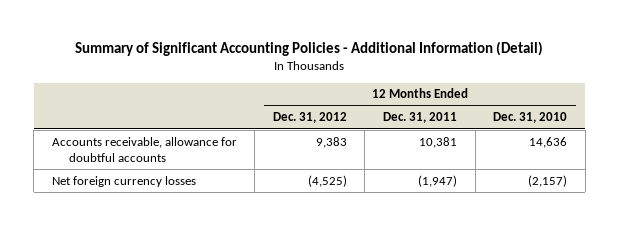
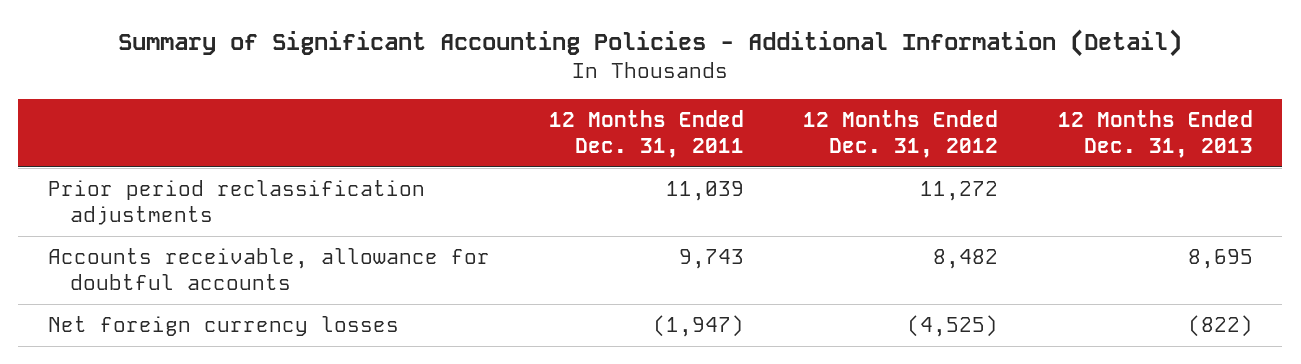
[493,112,568,124] Dec. 31, 2010 -> none
none -> [1057,109,1253,158] 12 Months Ended Dec. 31, 2013
none -> [47,180,425,226] Prior period reclassification adjustments
[315,136,347,148] 9,383 -> [933,249,999,270] 8,482
[418,136,457,148] 10,381 -> [679,249,745,270] 9,743

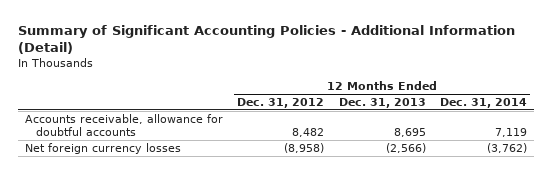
[549,109,745,158] 12 Months Ended Dec. 31, 2011 -> none
none -> [439,97,527,108] Dec. 31, 2014
[47,180,425,226] Prior period reclassification adjustments -> none
[907,315,999,338] (4,525) -> [284,142,325,153] (8,958)
[1187,315,1253,338] (822) -> [385,142,426,153] (2,566)

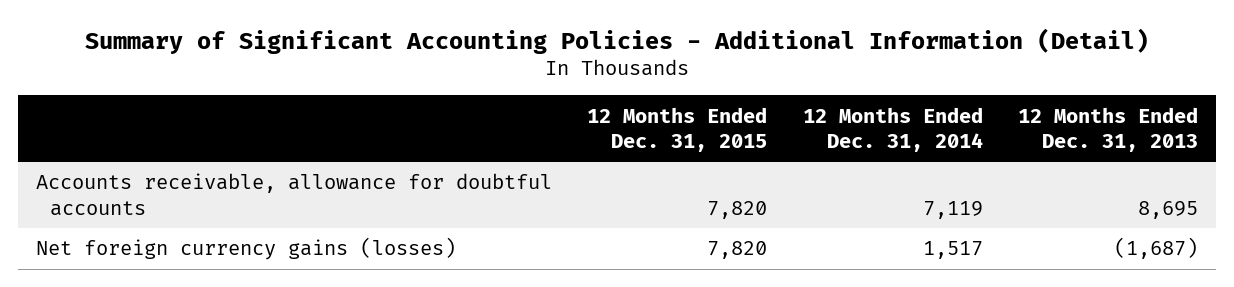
[237,97,325,108] Dec. 31, 2012 -> none
none -> [587,106,768,152] 12 Months Ended Dec. 31, 2015
[25,142,182,154] Net foreign currency losses -> [35,237,456,261] Net foreign currency gains (losses)
[385,142,426,153] (2,566) -> [1114,237,1199,260] (1,687)
[486,142,527,153] (3,762) -> [922,241,983,260] 1,517

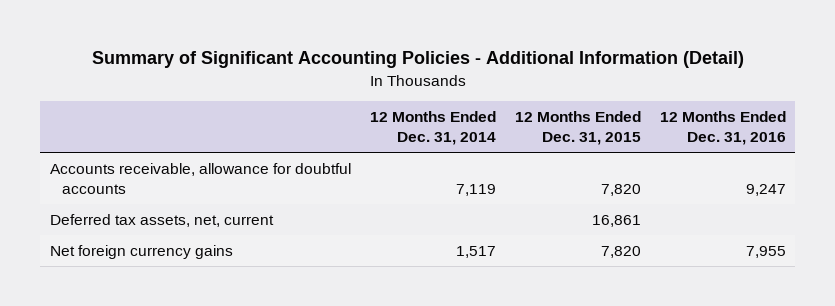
[1018,106,1199,152] 12 Months Ended Dec. 31, 2013 -> none
none -> [659,111,786,145] 12 Months Ended Dec. 31, 2016
none -> [49,213,274,227] Deferred tax assets, net, current
[35,237,456,261] Net foreign currency gains (losses) -> [49,244,233,259] Net foreign currency gains

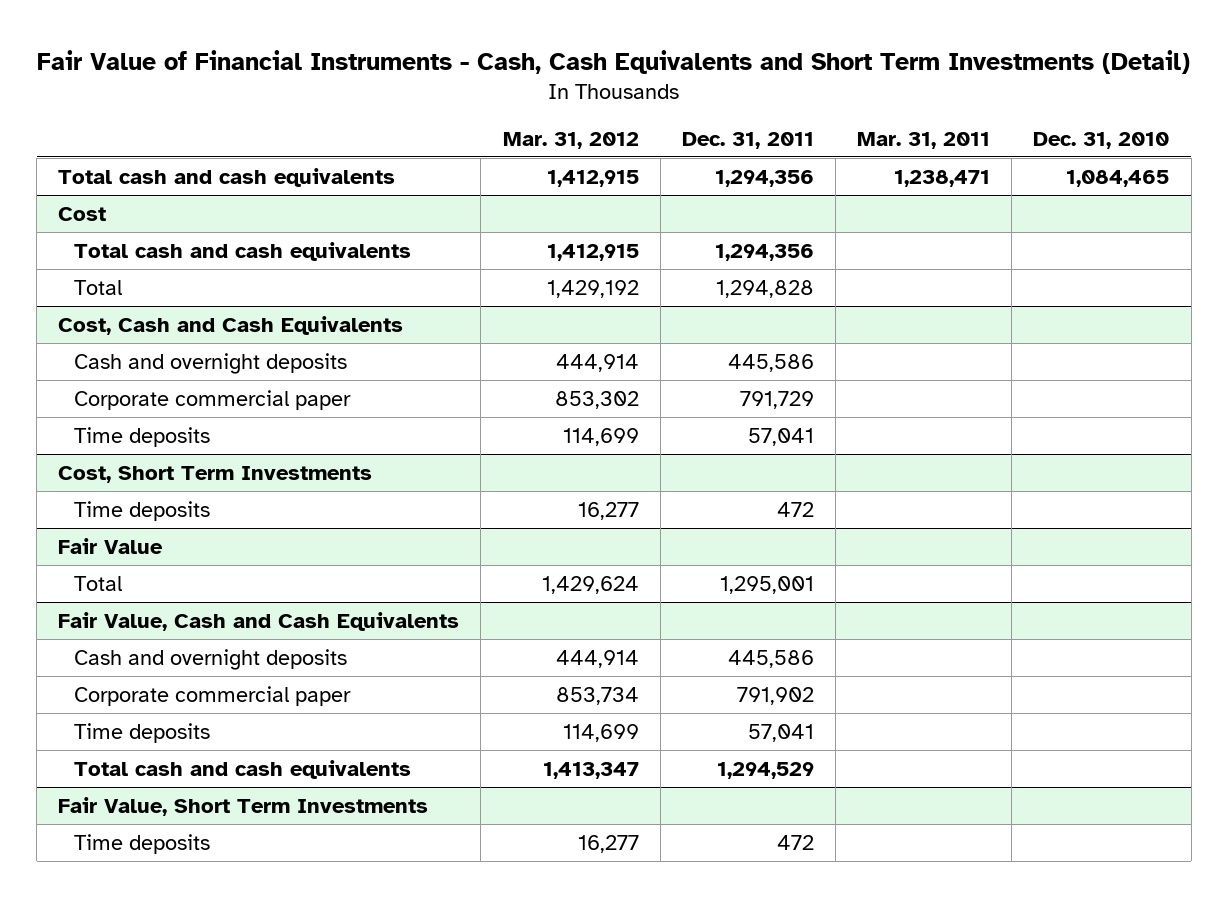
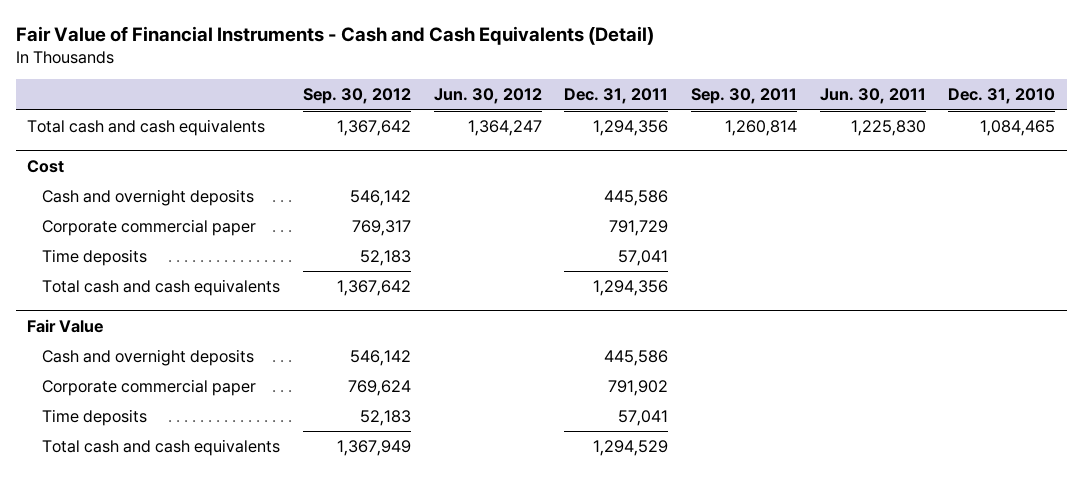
[36,49,1190,74] Fair Value of Financial Instruments - Cash, Cash Equivalents and Short Term Investments (Detail) -> [15,25,654,45] Fair Value of Financial Instruments - Cash and Cash Equivalents (Detail)
[502,131,639,149] Mar. 31, 2012 -> none
[857,131,991,149] Mar. 31, 2011 -> none
none -> [302,88,411,105] Sep. 30, 2012
none -> [433,88,542,105] Jun. 30, 2012
none -> [690,88,797,105] Sep. 30, 2011
none -> [819,88,926,105] Jun. 30, 2011
[74,279,123,295] Total -> none
[58,315,404,335] Cost, Cash and Cash Equivalents -> none
[58,465,373,483] Cost, Short Term Investments -> none
[74,500,211,521] Time deposits -> none
[74,241,412,261] Total cash and cash equivalents -> [42,278,281,296] Total cash and cash equivalents
[74,575,123,591] Total -> none
[58,611,460,631] Fair Value, Cash and Cash Equivalents -> none
[58,796,429,816] Fair Value, Short Term Investments -> none
[74,833,211,854] Time deposits -> none

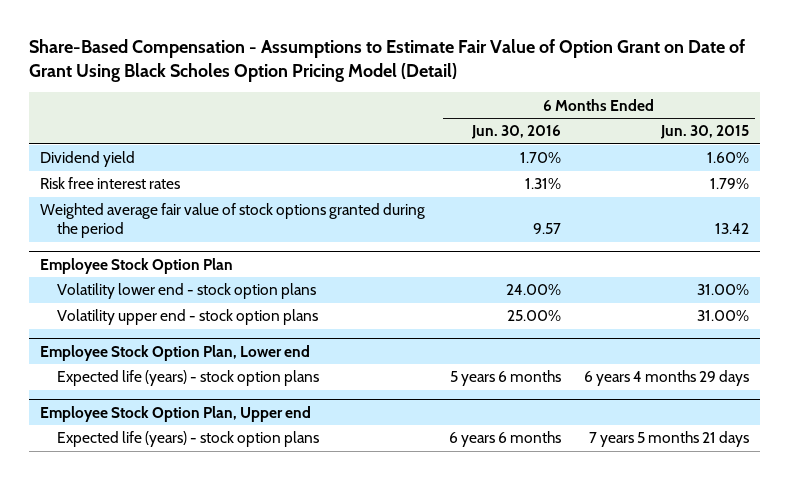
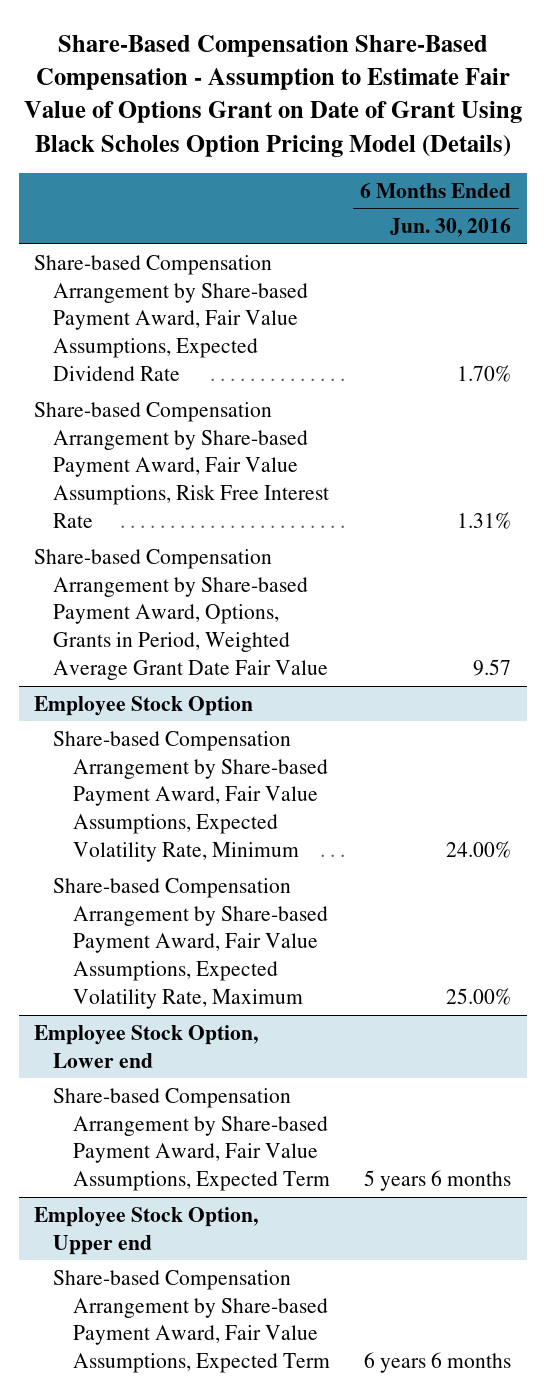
[28,38,745,82] Share-Based Compensation - Assumptions to Estimate Fair Value of Option Grant on Date of Grant Using Black Scholes Option Pricing Model (Detail) -> [23,34,522,157] Share-Based Compensation Share-Based Compensation - Assumption to Estimate Fair Value of Options Grant on Date of Grant Using Black Scholes Option Pricing Model (Details)
[659,125,749,140] Jun. 30, 2015 -> none
[40,151,136,168] Dividend yield -> [33,254,309,382] Share-based Compensation Arrangement by Share-based Payment Award, Fair Value Assumptions, Expected Dividend Rate
[40,177,181,190] Risk free interest rates -> [33,401,330,529] Share-based Compensation Arrangement by Share-based Payment Award, Fair Value Assumptions, Risk Free Interest Rate
[40,203,426,239] Weighted average fair value of stock options granted during the period -> [33,548,329,681] Share-based Compensation Arrangement by Share-based Payment Award, Options, Grants in Period, Weighted Average Grant Date Fair Value
[40,257,234,274] Employee Stock Option Plan -> [33,695,253,716] Employee Stock Option
[56,283,316,300] Volatility lower end - stock option plans -> [53,730,329,863] Share-based Compensation Arrangement by Share-based Payment Award, Fair Value Assumptions, Expected Volatility Rate, Minimum
[56,309,318,326] Volatility upper end - stock option plans -> [53,877,329,1010] Share-based Compensation Arrangement by Share-based Payment Award, Fair Value Assumptions, Expected Volatility Rate, Maximum
[40,344,311,361] Employee Stock Option Plan, Lower end -> [33,1024,258,1068] Employee Stock Option, Lower end
[56,370,319,387] Expected life (years) - stock option plans -> [53,1087,331,1192] Share-based Compensation Arrangement by Share-based Payment Award, Fair Value Assumptions, Expected Term
[40,405,312,422] Employee Stock Option Plan, Upper end -> [33,1206,258,1255] Employee Stock Option, Upper end
[56,431,319,448] Expected life (years) - stock option plans -> [53,1269,331,1374] Share-based Compensation Arrangement by Share-based Payment Award, Fair Value Assumptions, Expected Term

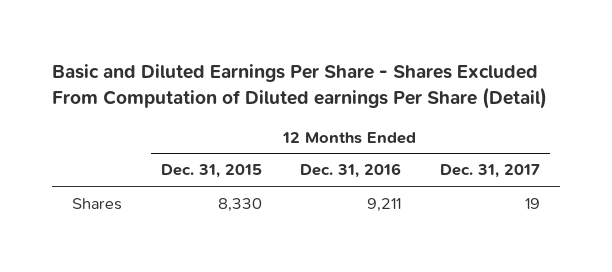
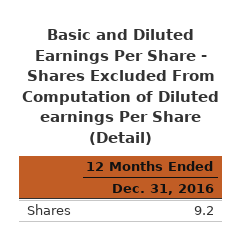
[160,164,262,179] Dec. 31, 2015 -> none
[440,164,541,179] Dec. 31, 2017 -> none
[367,198,402,213] 9,211 -> [193,206,214,216] 9.2

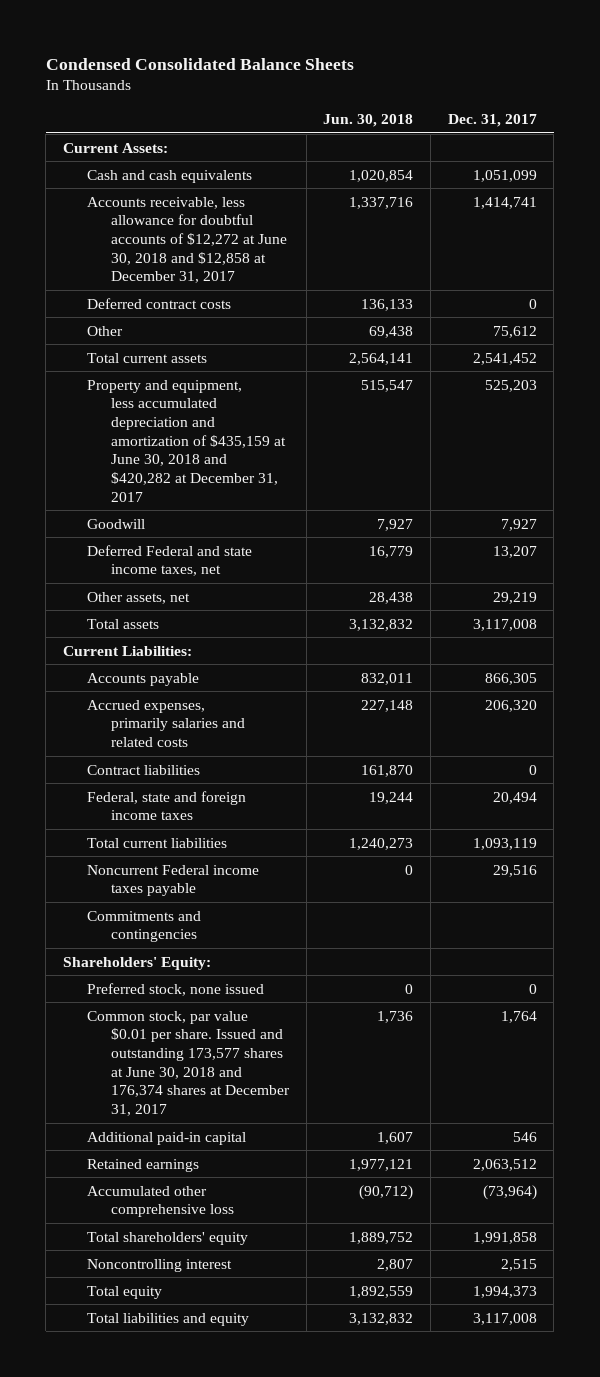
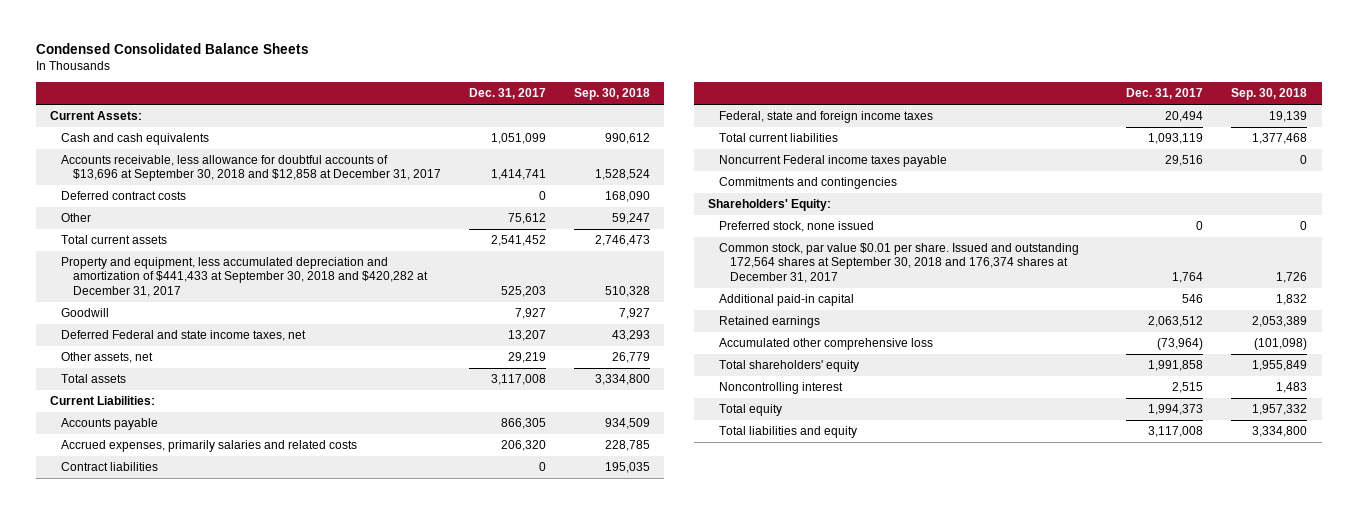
[323,114,414,128] Jun. 30, 2018 -> none
none -> [573,88,650,101] Sep. 30, 2018
[87,196,288,284] Accounts receivable, less allowance for doubtful accounts of $12,272 at June 30, 2018 and $12,858 at December 31, 2017 -> [61,155,441,182] Accounts receivable, less allowance for doubtful accounts of $13,696 at September 30, 2018 and $12,858 at December 31, 2017
[87,379,287,502] Property and equipment, less accumulated depreciation and amortization of $435,159 at June 30, 2018 and $420,282 at December 31, 2017 -> [61,257,428,297] Property and equipment, less accumulated depreciation and amortization of $441,433 at September 30, 2018 and $420,282 at December 31, 2017
[87,1010,291,1117] Common stock, par value $0.01 per share. Issued and outstanding 173,577 shares at June 30, 2018 and 176,374 shares at December 31, 2017 -> [719,243,1080,283] Common stock, par value $0.01 per share. Issued and outstanding 172,564 shares at September 30, 2018 and 176,374 shares at December 31, 2017

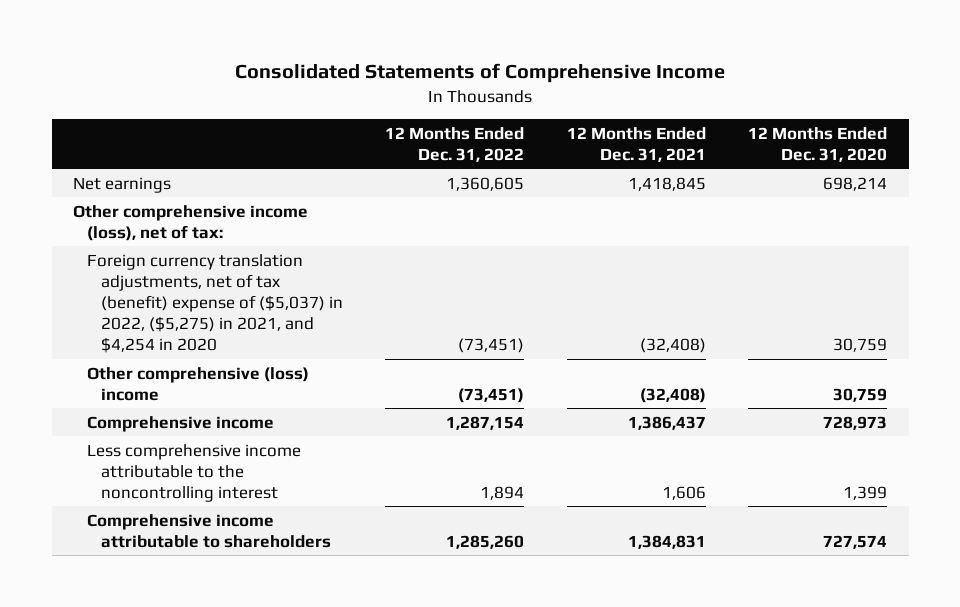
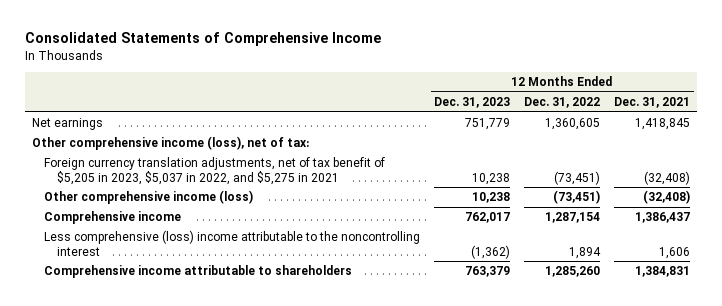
[748,126,888,162] 12 Months Ended Dec. 31, 2020 -> none
none -> [434,97,511,109] Dec. 31, 2023
[86,253,343,353] Foreign currency translation adjustments, net of tax (benefit) expense of ($5,037) in 2022, ($5,275) in 2021, and $4,254 in 2020 -> [44,157,386,185] Foreign currency translation adjustments, net of tax benefit of $5,205 in 2023, $5,037 in 2022, and $5,275 in 2021
[86,366,309,401] Other comprehensive (loss) income -> [44,190,254,205] Other comprehensive income (loss)
[86,443,301,502] Less comprehensive income attributable to the noncontrolling interest -> [44,230,421,256] Less comprehensive (loss) income attributable to the noncontrolling interest

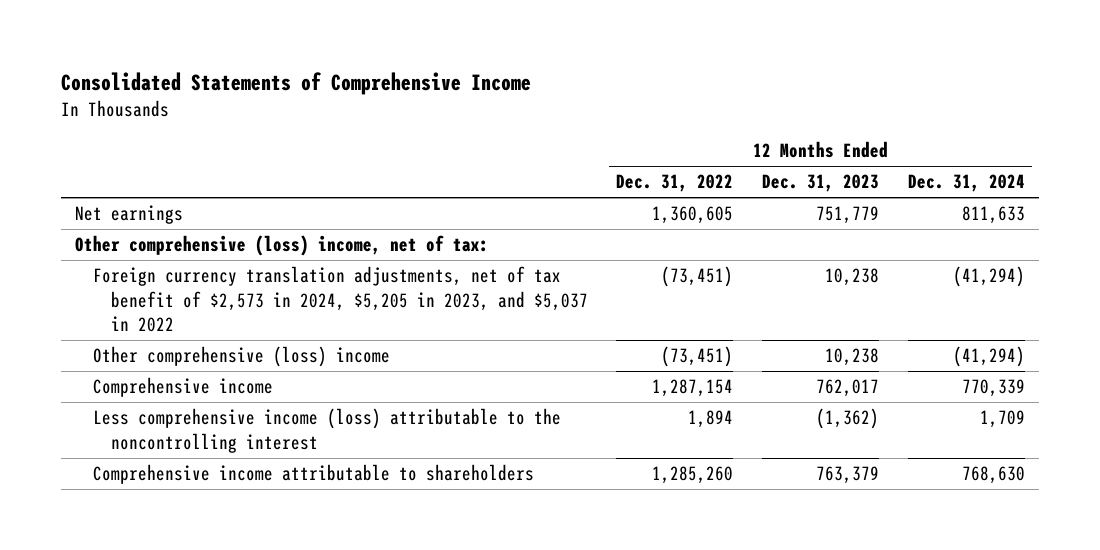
[614,97,691,109] Dec. 31, 2021 -> none
none -> [907,174,1025,193] Dec. 31, 2024
[31,136,309,151] Other comprehensive income (loss), net of tax: -> [75,235,490,257] Other comprehensive (loss) income, net of tax:
[44,157,386,185] Foreign currency translation adjustments, net of tax benefit of $5,205 in 2023, $5,037 in 2022, and $5,275 in 2021 -> [92,266,588,333] Foreign currency translation adjustments, net of tax benefit of $2,573 in 2024, $5,205 in 2023, and $5,037 in 2022
[44,190,254,205] Other comprehensive income (loss) -> [92,346,390,368] Other comprehensive (loss) income
[44,230,421,256] Less comprehensive (loss) income attributable to the noncontrolling interest -> [92,408,561,453] Less comprehensive income (loss) attributable to the noncontrolling interest

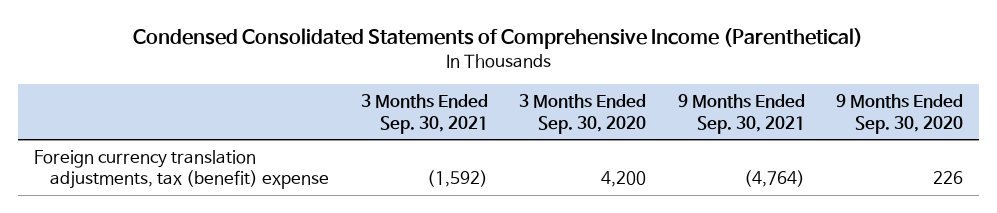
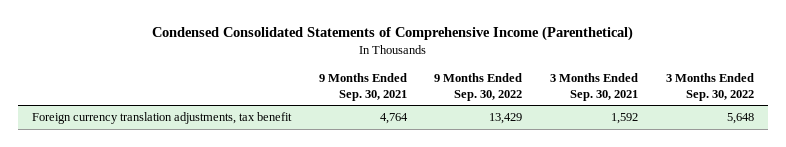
[519,94,647,134] 3 Months Ended Sep. 30, 2020 -> none
[836,94,964,134] 9 Months Ended Sep. 30, 2020 -> none
none -> [434,73,523,102] 9 Months Ended Sep. 30, 2022
none -> [665,73,754,102] 3 Months Ended Sep. 30, 2022
[33,149,330,190] Foreign currency translation adjustments, tax (benefit) expense -> [31,112,292,125] Foreign currency translation adjustments, tax benefit
[426,170,488,188] (1,592) -> [611,113,639,125] 1,592
[743,170,805,188] (4,764) -> [379,113,408,125] 4,764

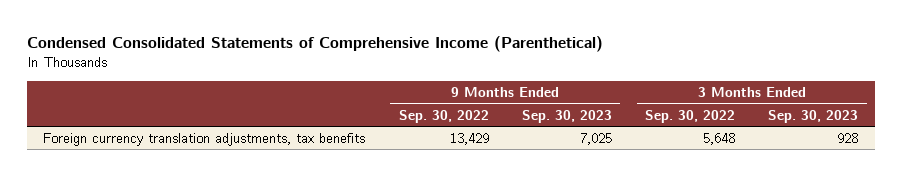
[318,73,407,102] 9 Months Ended Sep. 30, 2021 -> none
[550,73,639,102] 3 Months Ended Sep. 30, 2021 -> none
none -> [521,109,612,123] Sep. 30, 2023
none -> [768,109,859,123] Sep. 30, 2023
[31,112,292,125] Foreign currency translation adjustments, tax benefit -> [43,133,366,147] Foreign currency translation adjustments, tax benefits

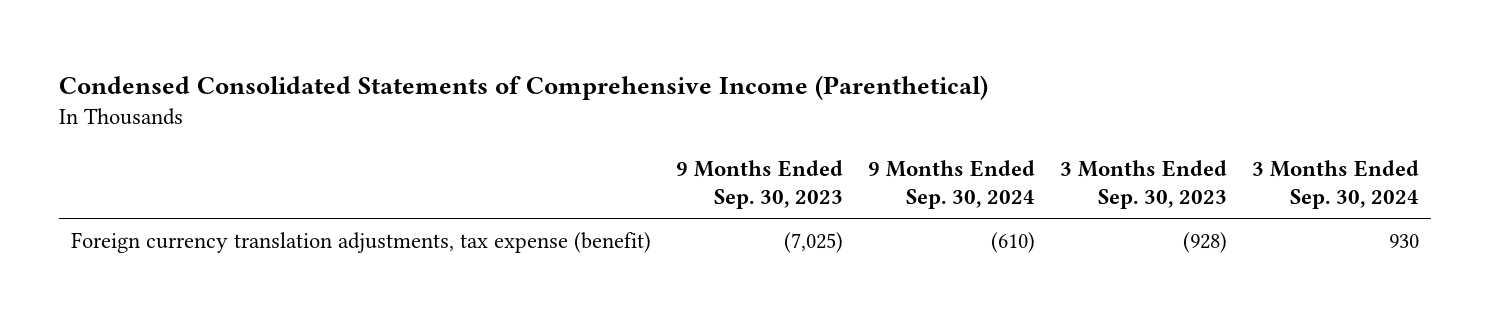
[398,109,489,123] Sep. 30, 2022 -> none
[645,109,736,123] Sep. 30, 2022 -> none
none -> [867,159,1035,210] 9 Months Ended Sep. 30, 2024
none -> [1251,159,1419,210] 3 Months Ended Sep. 30, 2024
[43,133,366,147] Foreign currency translation adjustments, tax benefits -> [71,231,652,253] Foreign currency translation adjustments, tax expense (benefit)
[579,133,612,146] 7,025 -> [784,231,844,253] (7,025)
[837,133,859,144] 928 -> [1182,231,1227,253] (928)

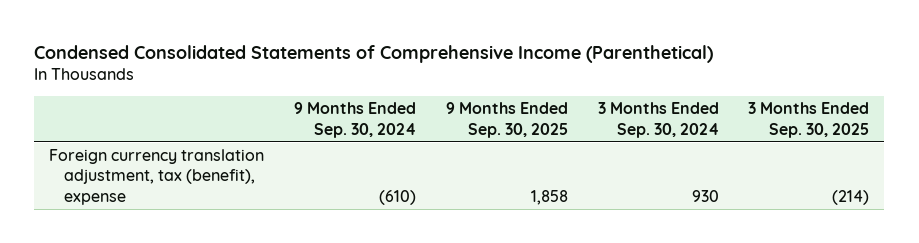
[676,159,844,210] 9 Months Ended Sep. 30, 2023 -> none
[1059,159,1227,210] 3 Months Ended Sep. 30, 2023 -> none
none -> [445,102,568,138] 9 Months Ended Sep. 30, 2025
none -> [748,102,870,138] 3 Months Ended Sep. 30, 2025
[71,231,652,253] Foreign currency translation adjustments, tax expense (benefit) -> [49,149,265,205] Foreign currency translation adjustment, tax (benefit), expense

